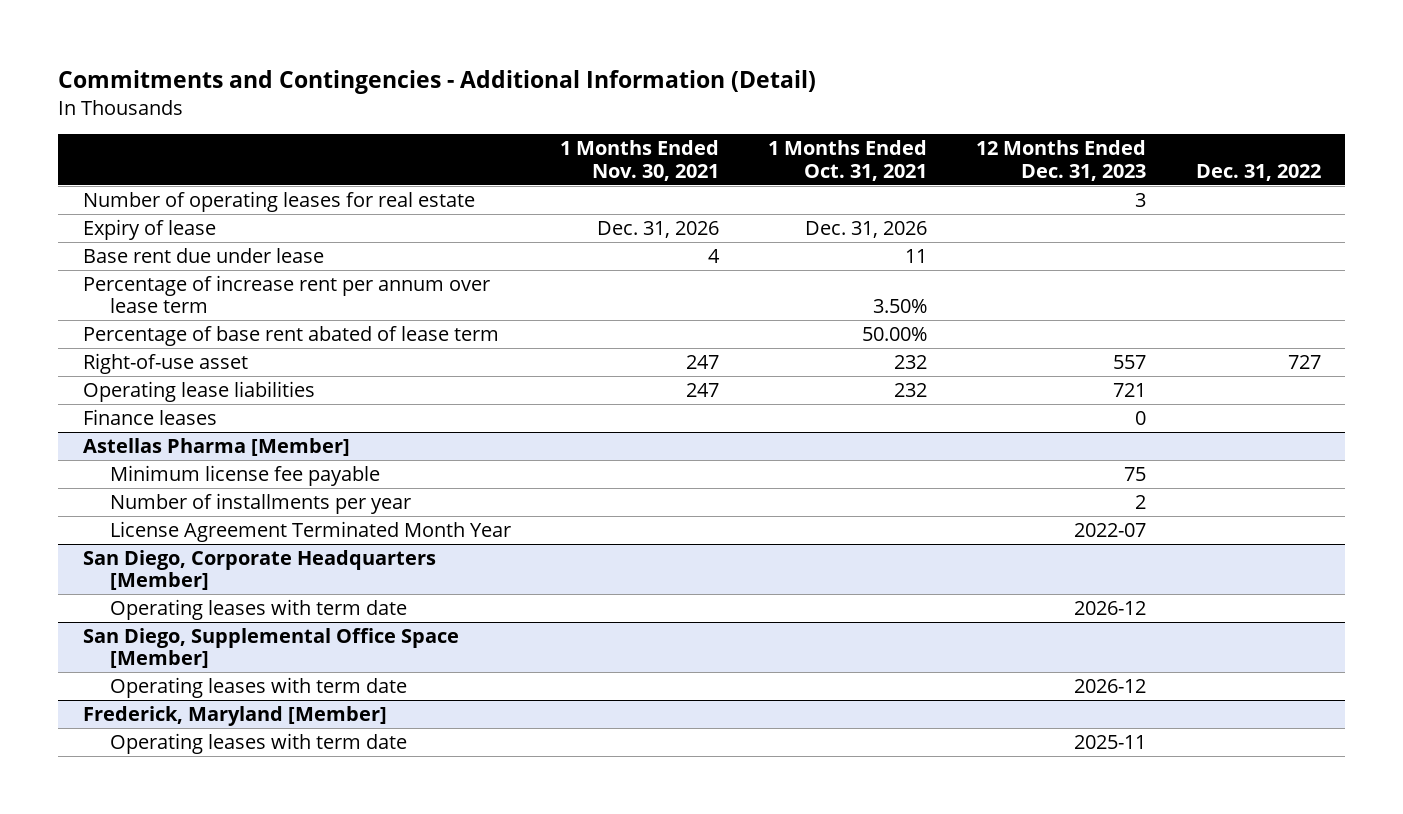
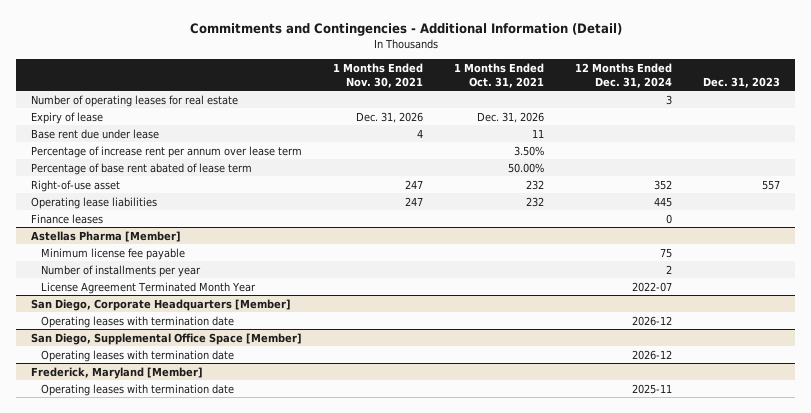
[976,140,1147,181] 12 Months Ended Dec. 31, 2023 -> none
[1195,163,1321,181] Dec. 31, 2022 -> none
none -> [574,62,672,88] 12 Months Ended Dec. 31, 2024
none -> [702,76,780,88] Dec. 31, 2023
[109,598,407,620] Operating leases with term date -> [41,315,235,328] Operating leases with termination date
[109,676,407,698] Operating leases with term date -> [41,349,235,362] Operating leases with termination date
[109,732,407,754] Operating leases with term date -> [41,383,235,396] Operating leases with termination date

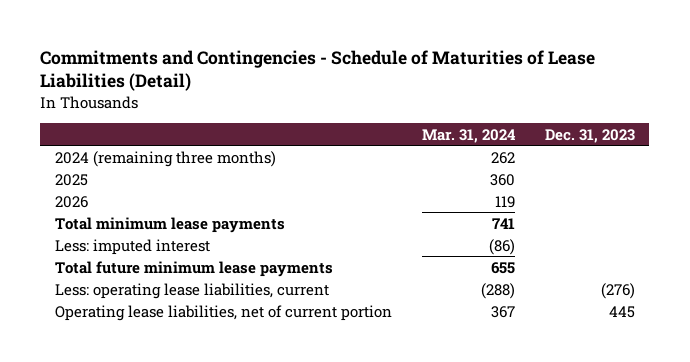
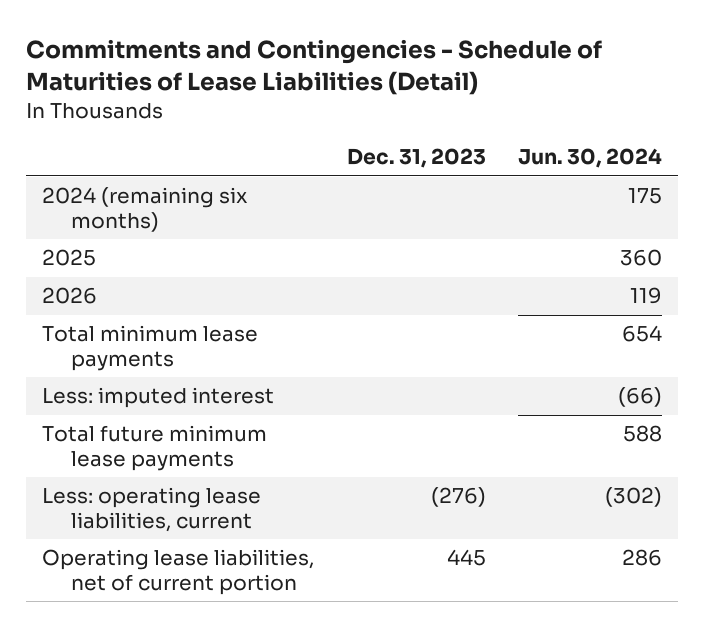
[421,128,516,143] Mar. 31, 2024 -> none
none -> [518,148,663,169] Jun. 30, 2024
[55,150,277,167] 2024 (remaining three months) -> [42,187,249,232] 2024 (remaining six months)

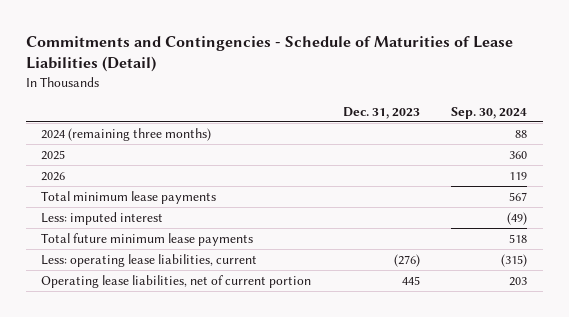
[518,148,663,169] Jun. 30, 2024 -> none
none -> [451,106,528,119] Sep. 30, 2024
[42,187,249,232] 2024 (remaining six months) -> [41,127,212,141] 2024 (remaining three months)

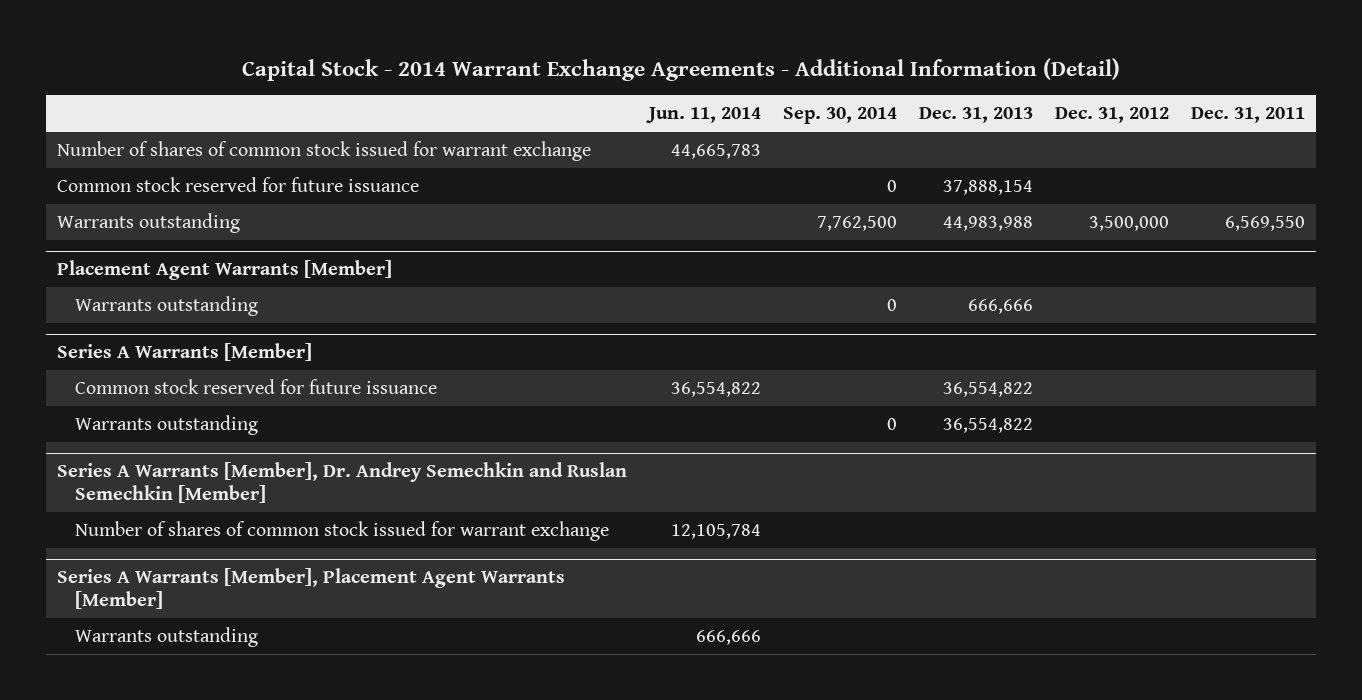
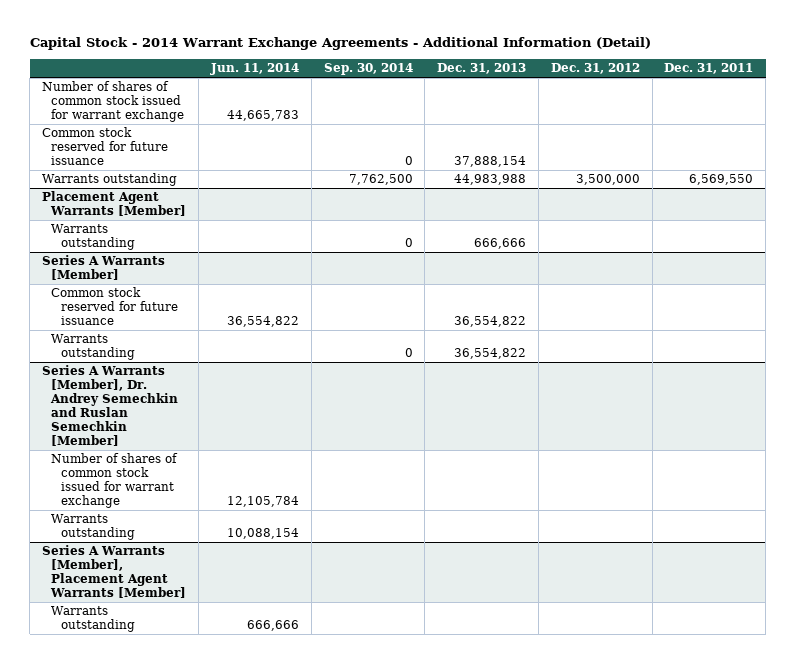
none -> [51,514,135,541] Warrants outstanding

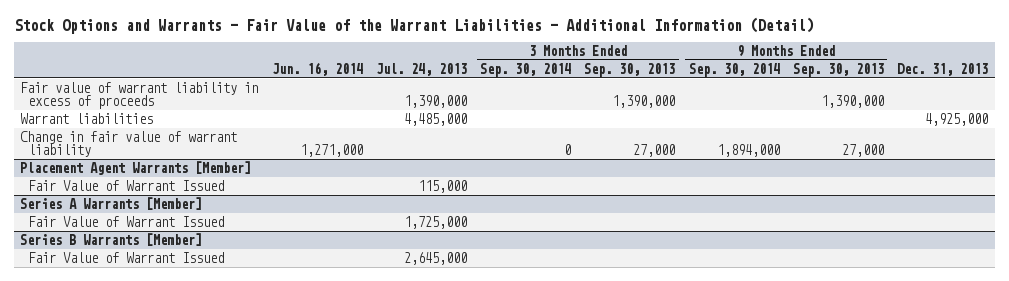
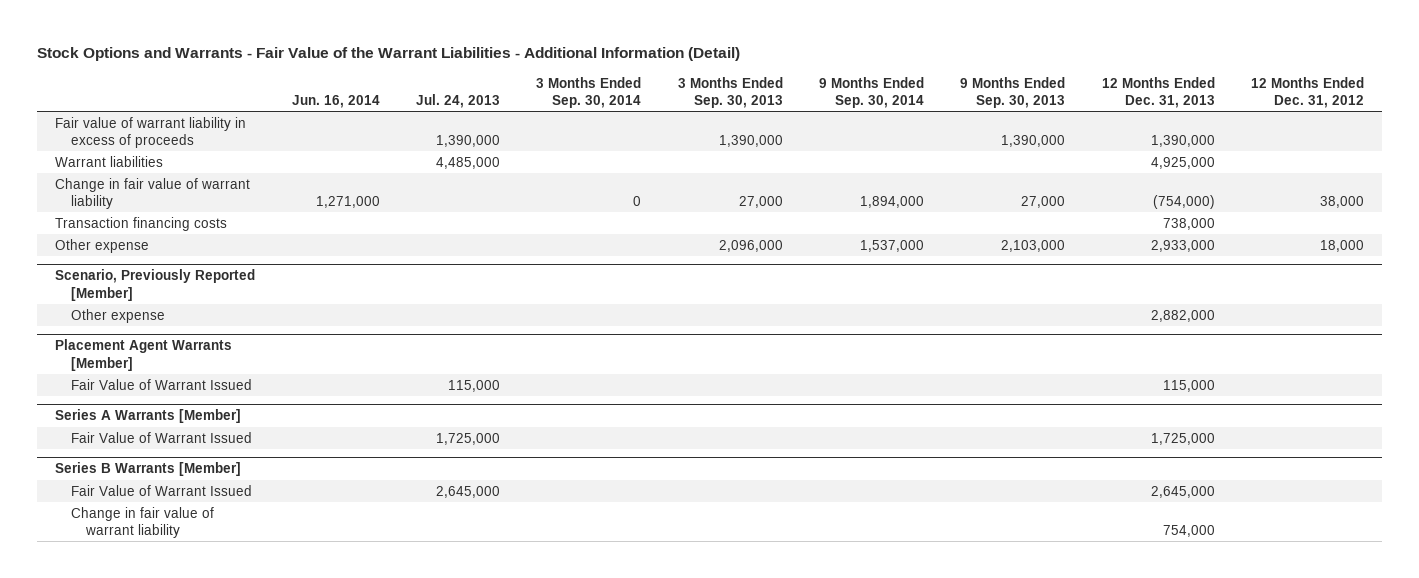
[897,62,989,76] Dec. 31, 2013 -> none
none -> [1101,76,1215,109] 12 Months Ended Dec. 31, 2013
none -> [1250,76,1364,109] 12 Months Ended Dec. 31, 2012
none -> [55,216,228,231] Transaction financing costs
none -> [55,238,150,253] Other expense
none -> [55,269,256,301] Scenario, Previously Reported [Member]
none -> [70,308,165,323] Other expense
none -> [70,506,214,539] Change in fair value of warrant liability

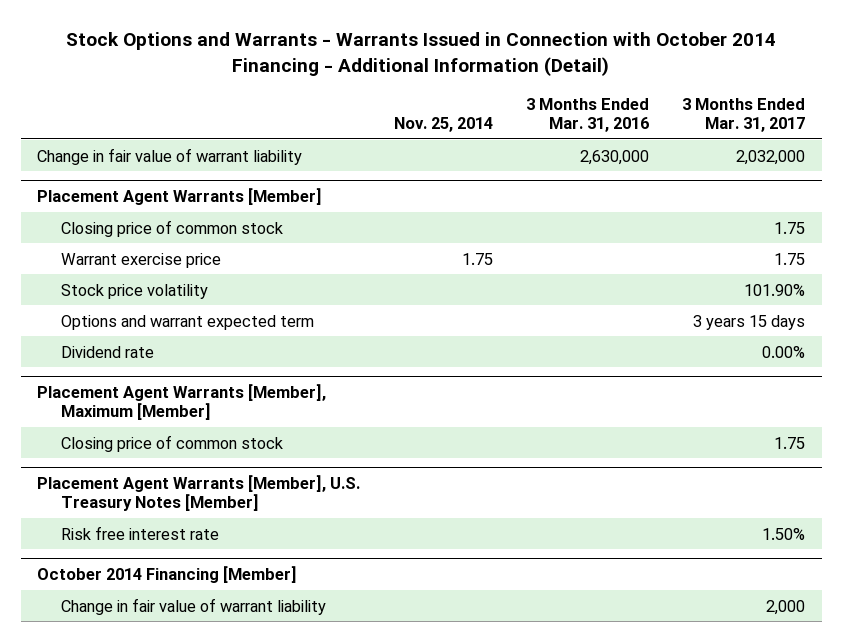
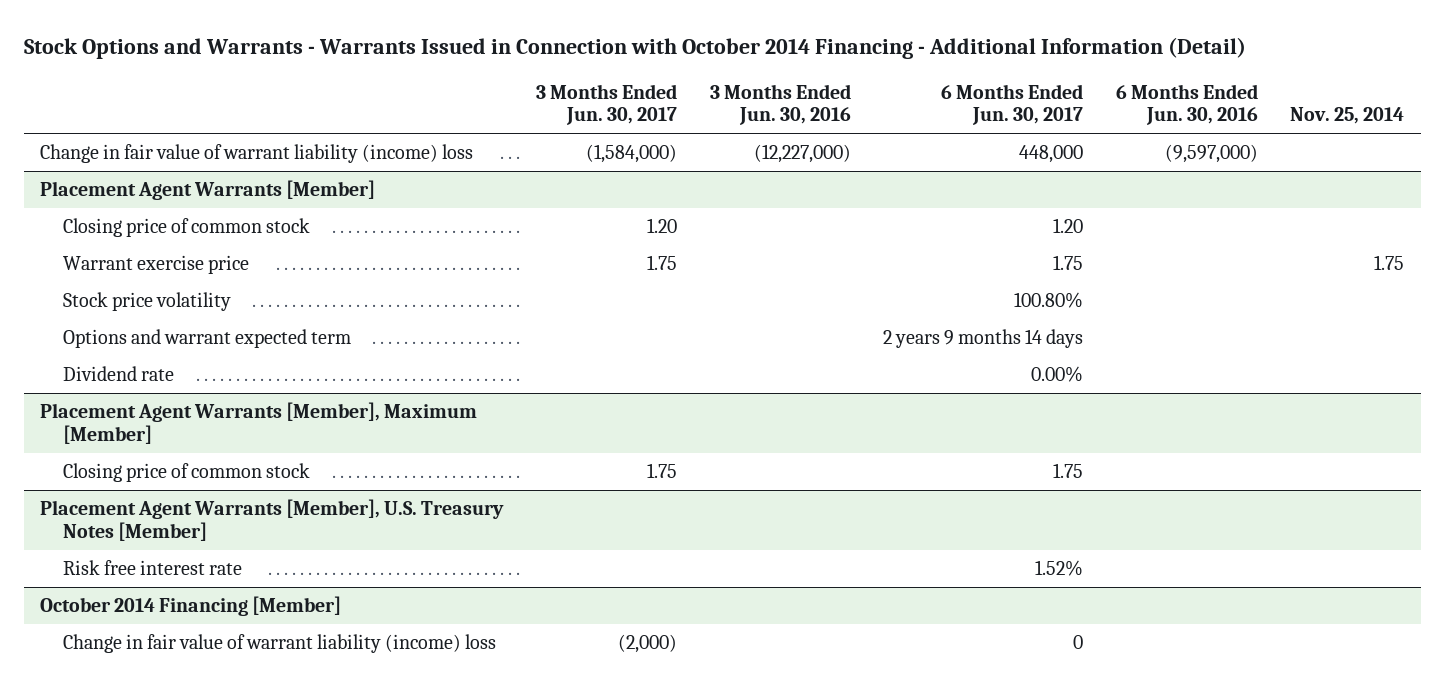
[526,97,650,132] 3 Months Ended Mar. 31, 2016 -> none
[682,97,806,132] 3 Months Ended Mar. 31, 2017 -> none
none -> [535,83,677,126] 3 Months Ended Jun. 30, 2017
none -> [709,83,851,126] 3 Months Ended Jun. 30, 2016
none -> [941,83,1084,126] 6 Months Ended Jun. 30, 2017
none -> [1115,83,1258,126] 6 Months Ended Jun. 30, 2016
[37,147,303,165] Change in fair value of warrant liability -> [40,144,474,164] Change in fair value of warrant liability (income) loss
[60,597,326,615] Change in fair value of warrant liability -> [62,634,496,654] Change in fair value of warrant liability (income) loss

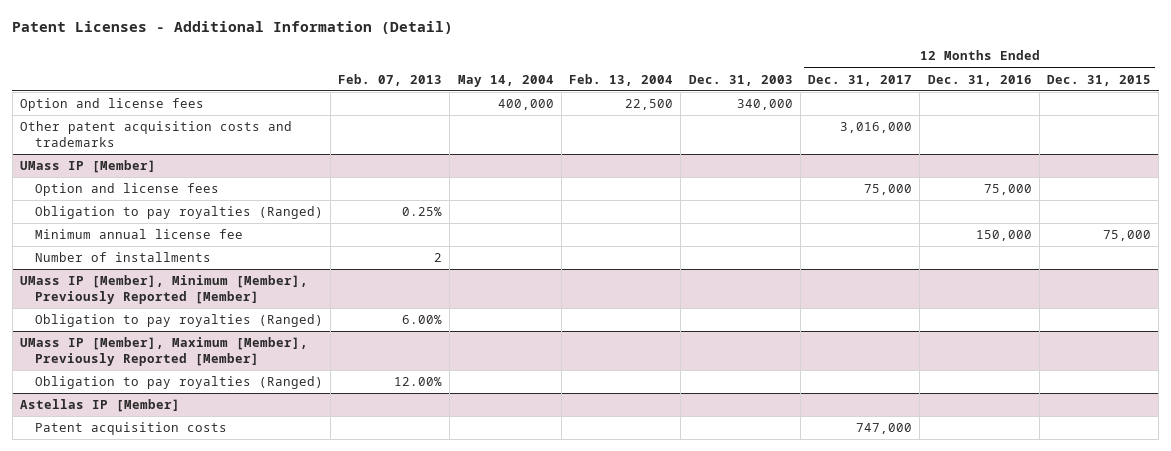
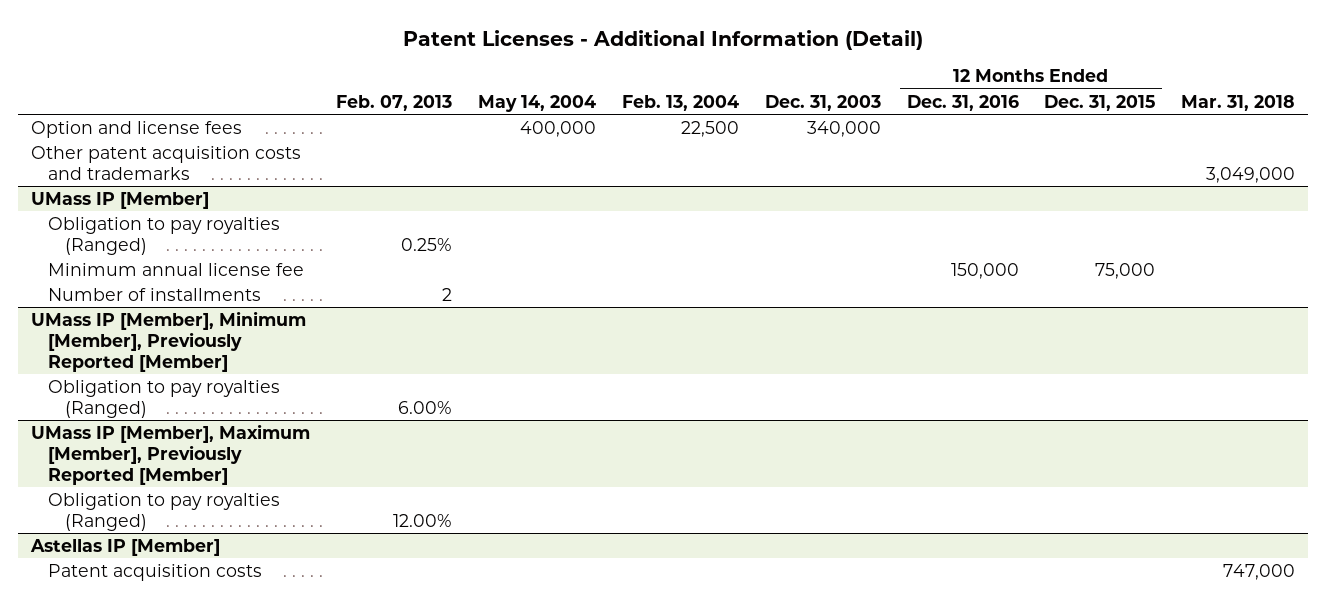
[808,74,913,86] Dec. 31, 2017 -> none
none -> [1181,94,1296,111] Mar. 31, 2018
[34,183,219,197] Option and license fees -> none

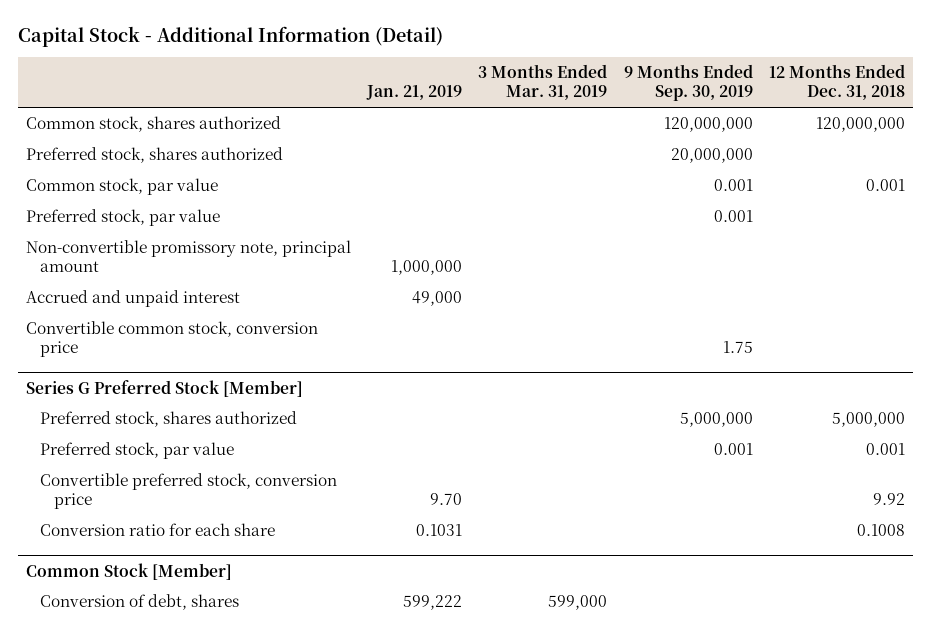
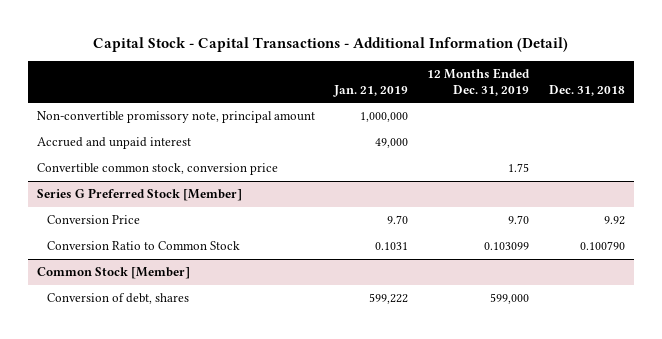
[17,25,443,47] Capital Stock - Additional Information (Detail) -> [92,36,568,52] Capital Stock - Capital Transactions - Additional Information (Detail)
[478,64,608,101] 3 Months Ended Mar. 31, 2019 -> none
[623,64,753,102] 9 Months Ended Sep. 30, 2019 -> none
[768,64,905,101] 12 Months Ended Dec. 31, 2018 -> none
none -> [427,68,531,96] 12 Months Ended Dec. 31, 2019
none -> [548,84,625,96] Dec. 31, 2018
[25,116,281,133] Common stock, shares authorized -> none
[25,147,283,164] Preferred stock, shares authorized -> none
[25,178,218,196] Common stock, par value -> none
[25,209,220,227] Preferred stock, par value -> none
[39,411,297,428] Preferred stock, shares authorized -> none
[39,442,234,460] Preferred stock, par value -> none
[39,473,337,510] Convertible preferred stock, conversion price -> [46,215,140,225] Conversion Price
[39,523,275,537] Conversion ratio for each share -> [46,241,240,251] Conversion Ratio to Common Stock

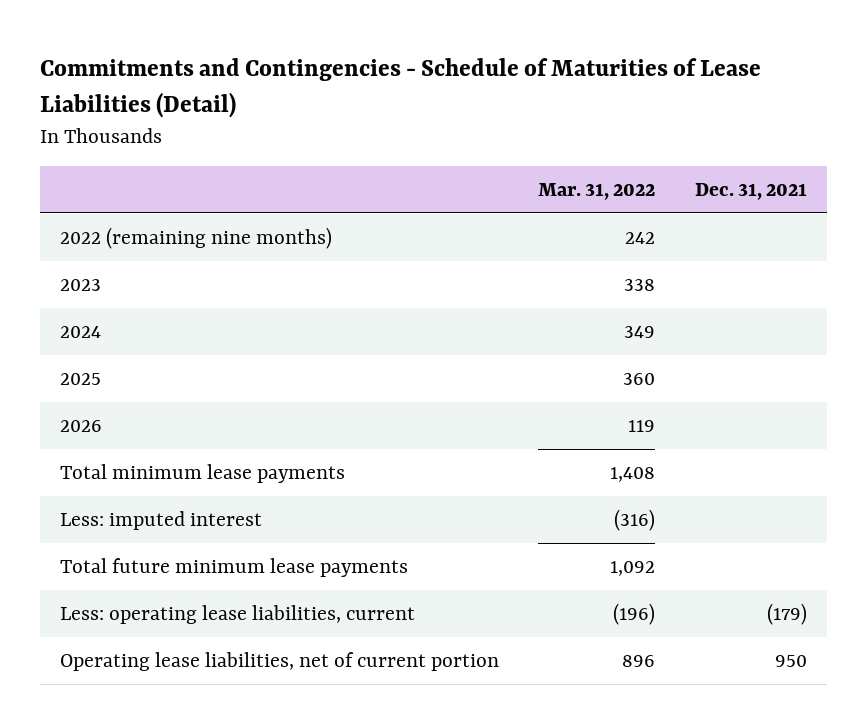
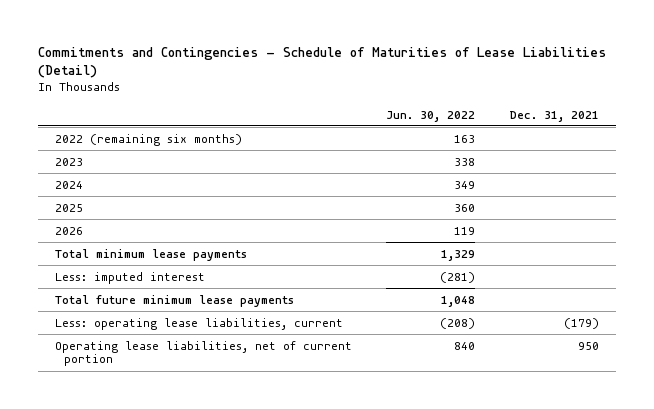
[538,183,656,201] Mar. 31, 2022 -> none
none -> [386,110,476,122] Jun. 30, 2022
[59,226,332,249] 2022 (remaining nine months) -> [55,133,243,146] 2022 (remaining six months)

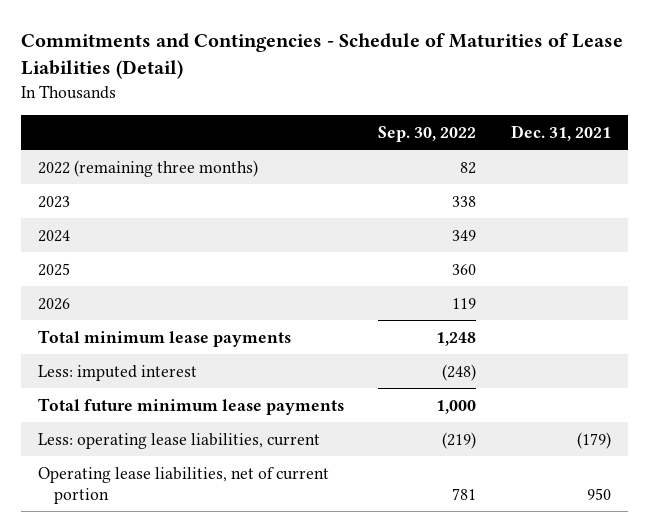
[386,110,476,122] Jun. 30, 2022 -> none
none -> [378,125,477,142] Sep. 30, 2022
[55,133,243,146] 2022 (remaining six months) -> [37,159,258,177] 2022 (remaining three months)

